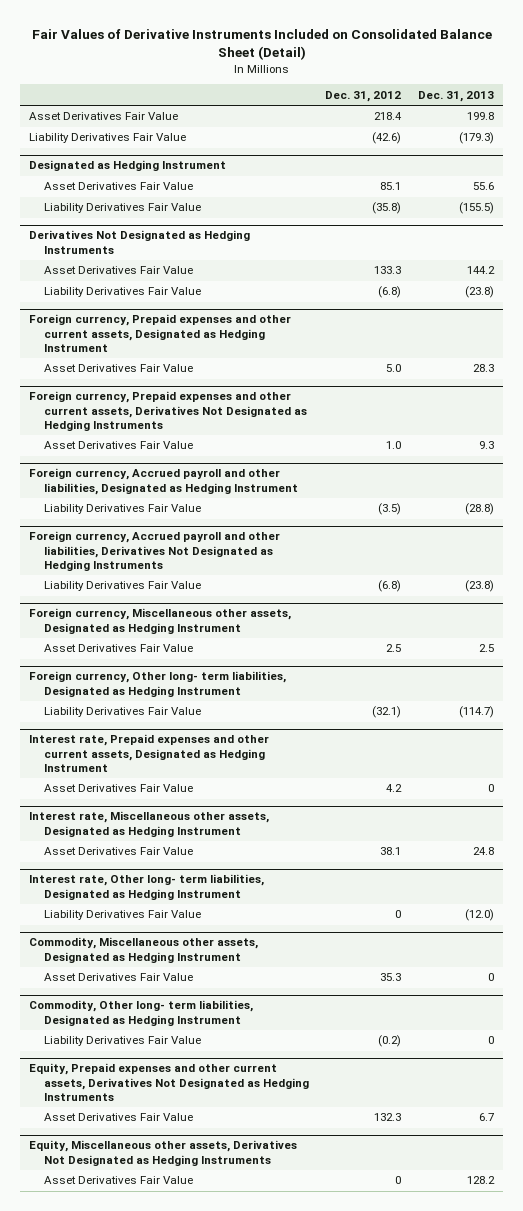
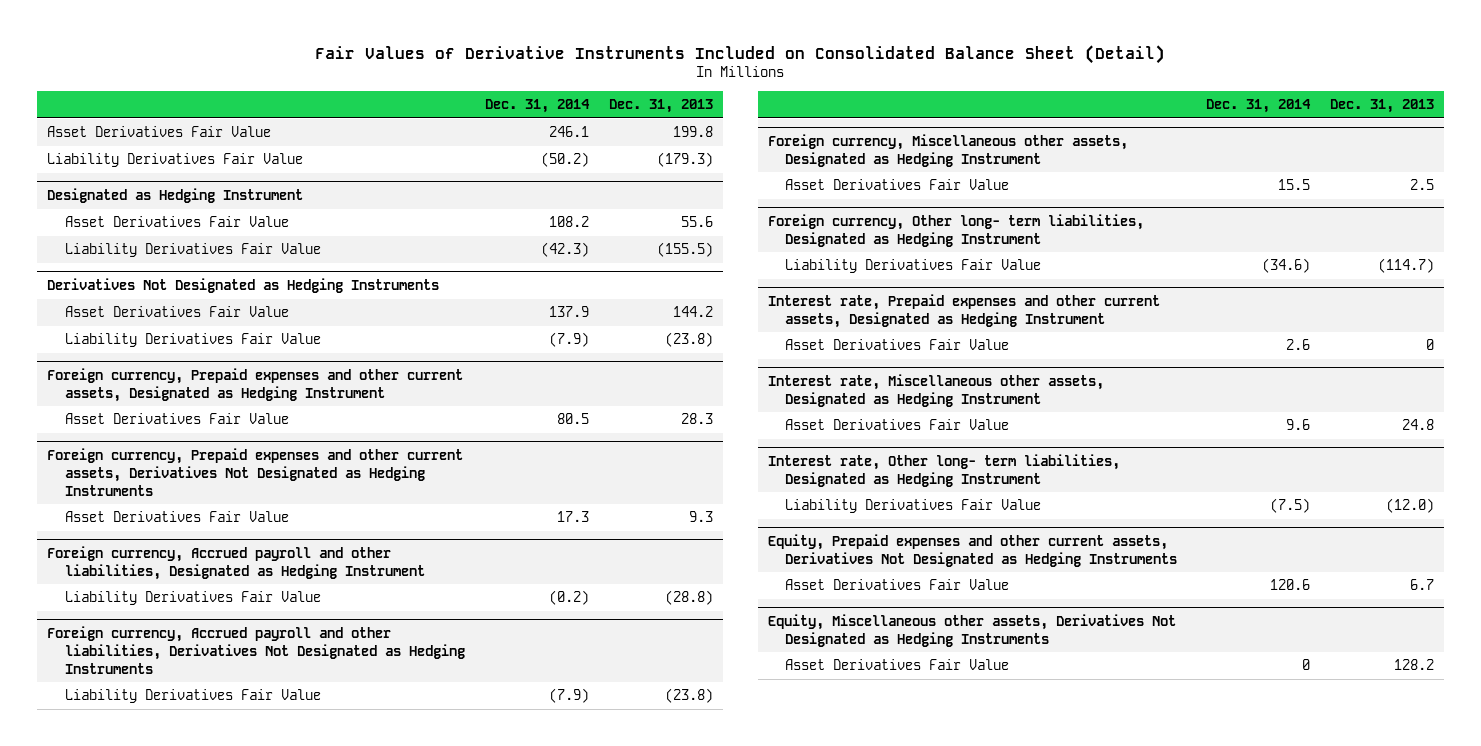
[325,90,402,102] Dec. 31, 2012 -> none
none -> [484,99,590,114] Dec. 31, 2014
[28,937,258,963] Commodity, Miscellaneous other assets, Designated as Hedging Instrument -> none
[43,973,193,982] Asset Derivatives Fair Value -> none
[28,1000,253,1026] Commodity, Other long- term liabilities, Designated as Hedging Instrument -> none
[43,1036,201,1047] Liability Derivatives Fair Value -> none

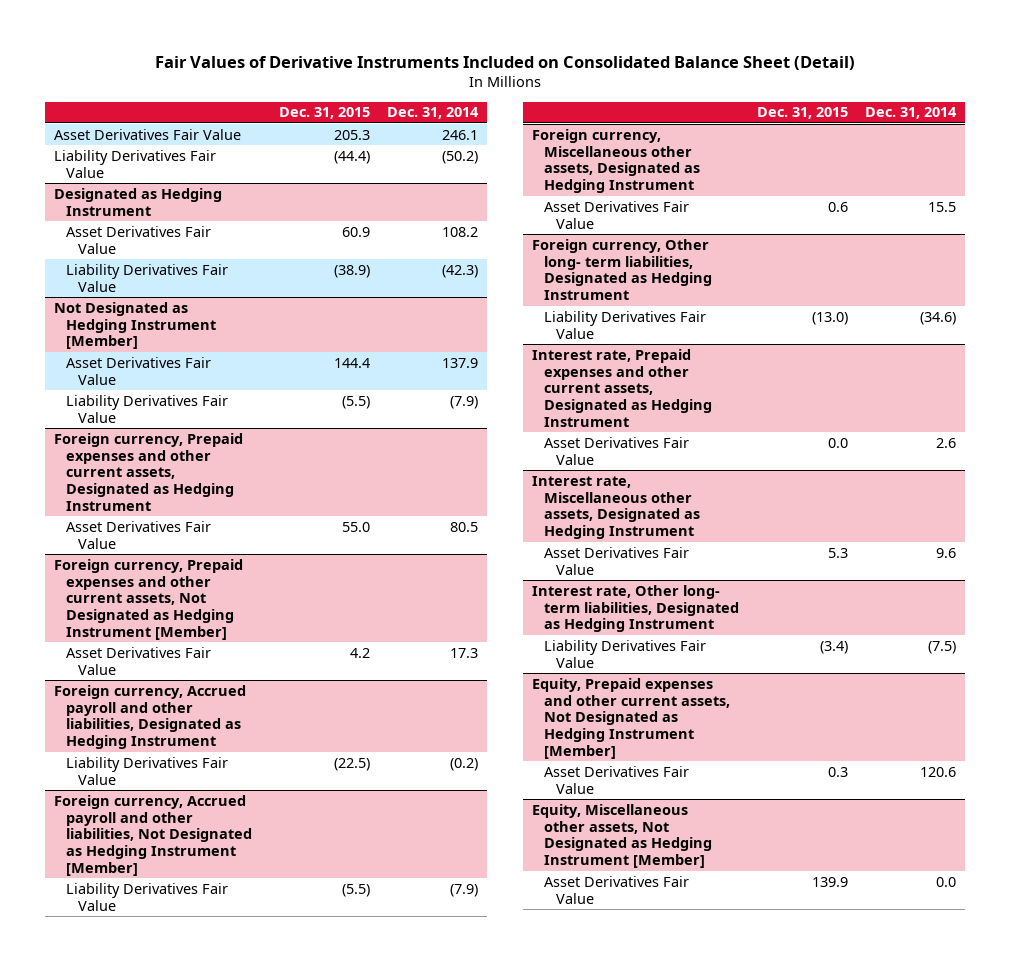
[609,99,714,114] Dec. 31, 2013 -> none
none -> [278,107,370,120] Dec. 31, 2015
[47,278,440,294] Derivatives Not Designated as Hedging Instruments -> [54,301,217,350] Not Designated as Hedging Instrument [Member]
[47,448,464,496] Foreign currency, Prepaid expenses and other current assets, Derivatives Not Designated as Hedging Instruments -> [54,558,244,641] Foreign currency, Prepaid expenses and other current assets, Not Designated as Hedging Instrument [Member]
[47,626,465,674] Foreign currency, Accrued payroll and other liabilities, Derivatives Not Designated as Hedging Instruments -> [54,794,253,877] Foreign currency, Accrued payroll and other liabilities, Not Designated as Hedging Instrument [Member]
[767,534,1178,567] Equity, Prepaid expenses and other current assets, Derivatives Not Designated as Hedging Instruments -> [532,677,731,760] Equity, Prepaid expenses and other current assets, Not Designated as Hedging Instrument [Member]
[767,614,1176,647] Equity, Miscellaneous other assets, Derivatives Not Designated as Hedging Instruments -> [532,803,713,869] Equity, Miscellaneous other assets, Not Designated as Hedging Instrument [Member]
[1301,659,1310,671] 0 -> [936,876,957,887] 0.0

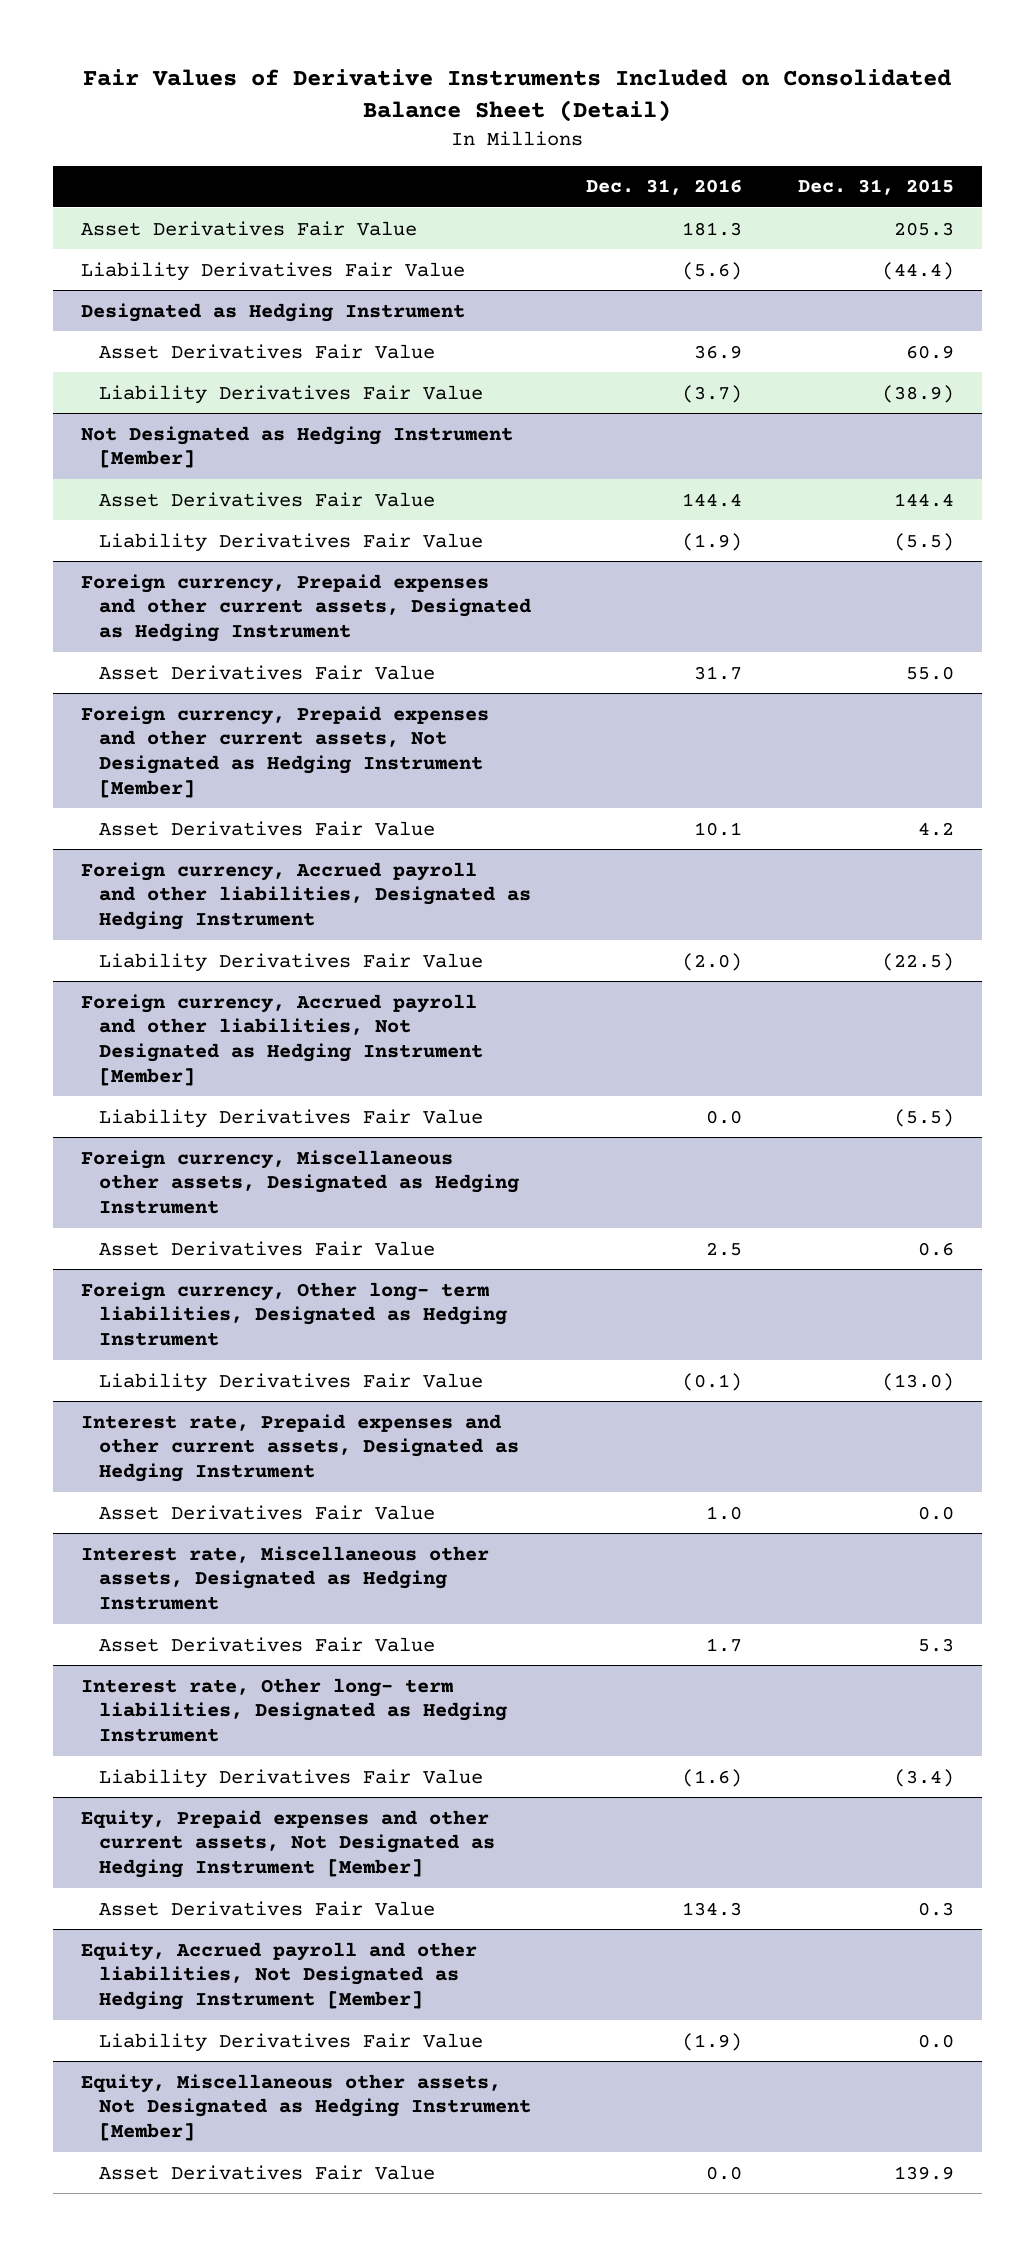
[387,107,480,120] Dec. 31, 2014 -> none
none -> [586,179,743,196] Dec. 31, 2016
none -> [80,1941,477,2011] Equity, Accrued payroll and other liabilities, Not Designated as Hedging Instrument [Member]
none -> [98,2032,483,2052] Liability Derivatives Fair Value

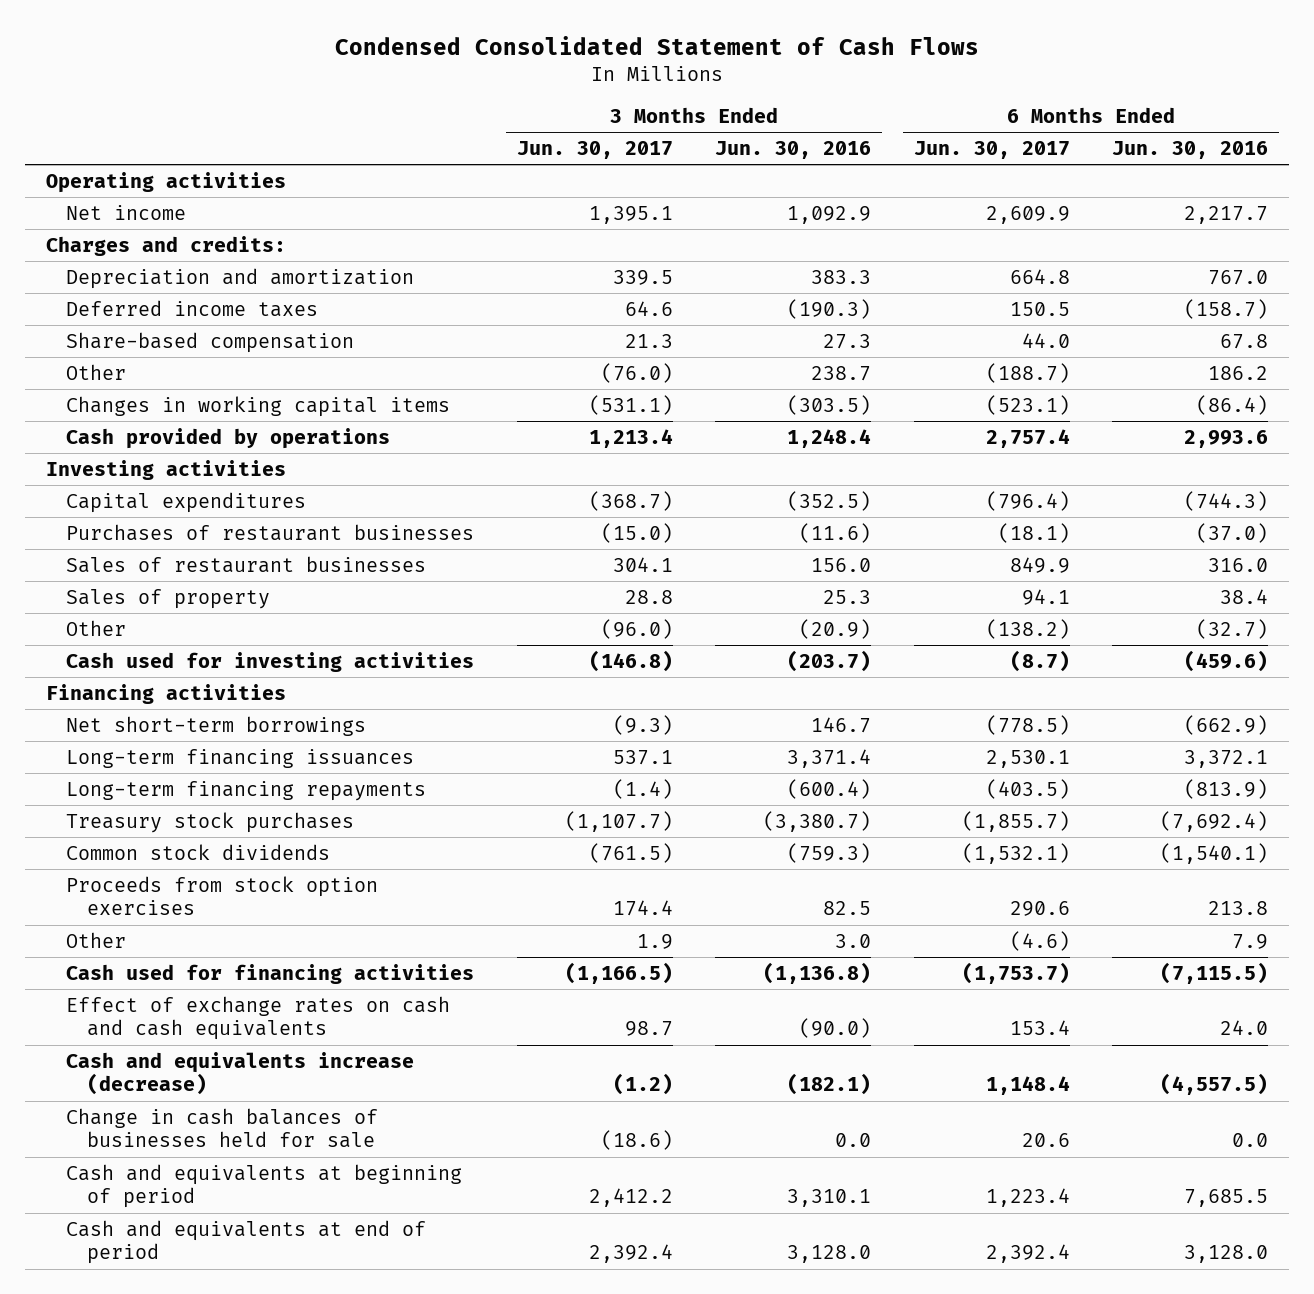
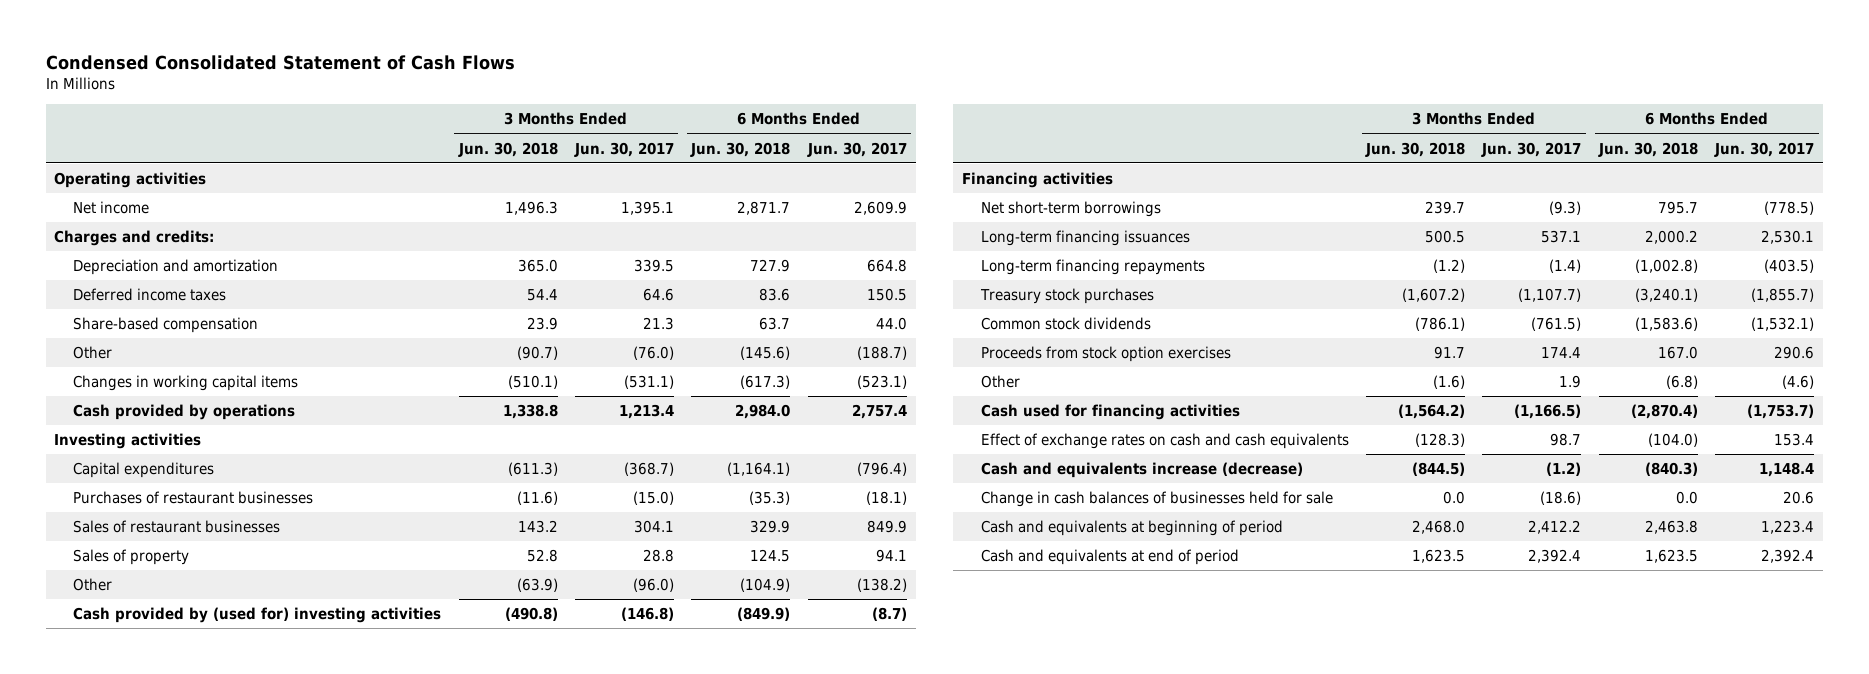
[715,141,872,160] Jun. 30, 2016 -> none
[1112,141,1269,160] Jun. 30, 2016 -> none
none -> [457,141,558,157] Jun. 30, 2018
none -> [690,141,791,157] Jun. 30, 2018
[66,651,475,672] Cash used for investing activities -> [73,607,442,624] Cash provided by (used for) investing activities

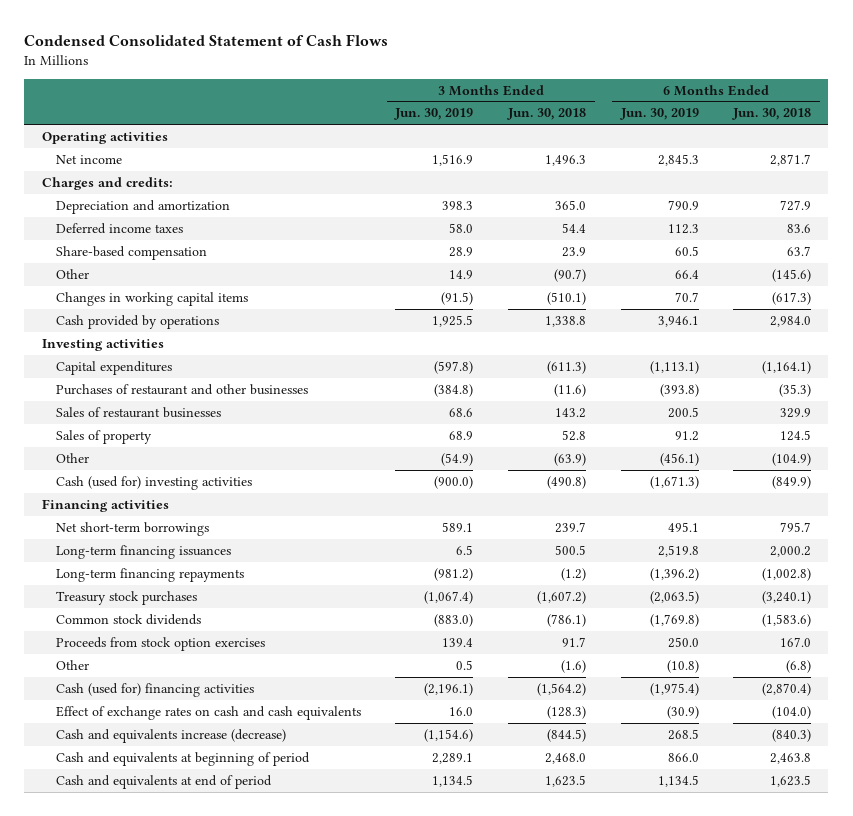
[574,141,675,157] Jun. 30, 2017 -> none
[806,141,907,157] Jun. 30, 2017 -> none
none -> [394,108,474,121] Jun. 30, 2019
none -> [619,108,699,121] Jun. 30, 2019
[73,491,314,505] Purchases of restaurant businesses -> [55,383,308,395] Purchases of restaurant and other businesses
[73,607,442,624] Cash provided by (used for) investing activities -> [55,475,252,490] Cash (used for) investing activities
[980,404,1240,421] Cash used for financing activities -> [55,682,254,697] Cash (used for) financing activities
[980,491,1333,508] Change in cash balances of businesses held for sale -> none

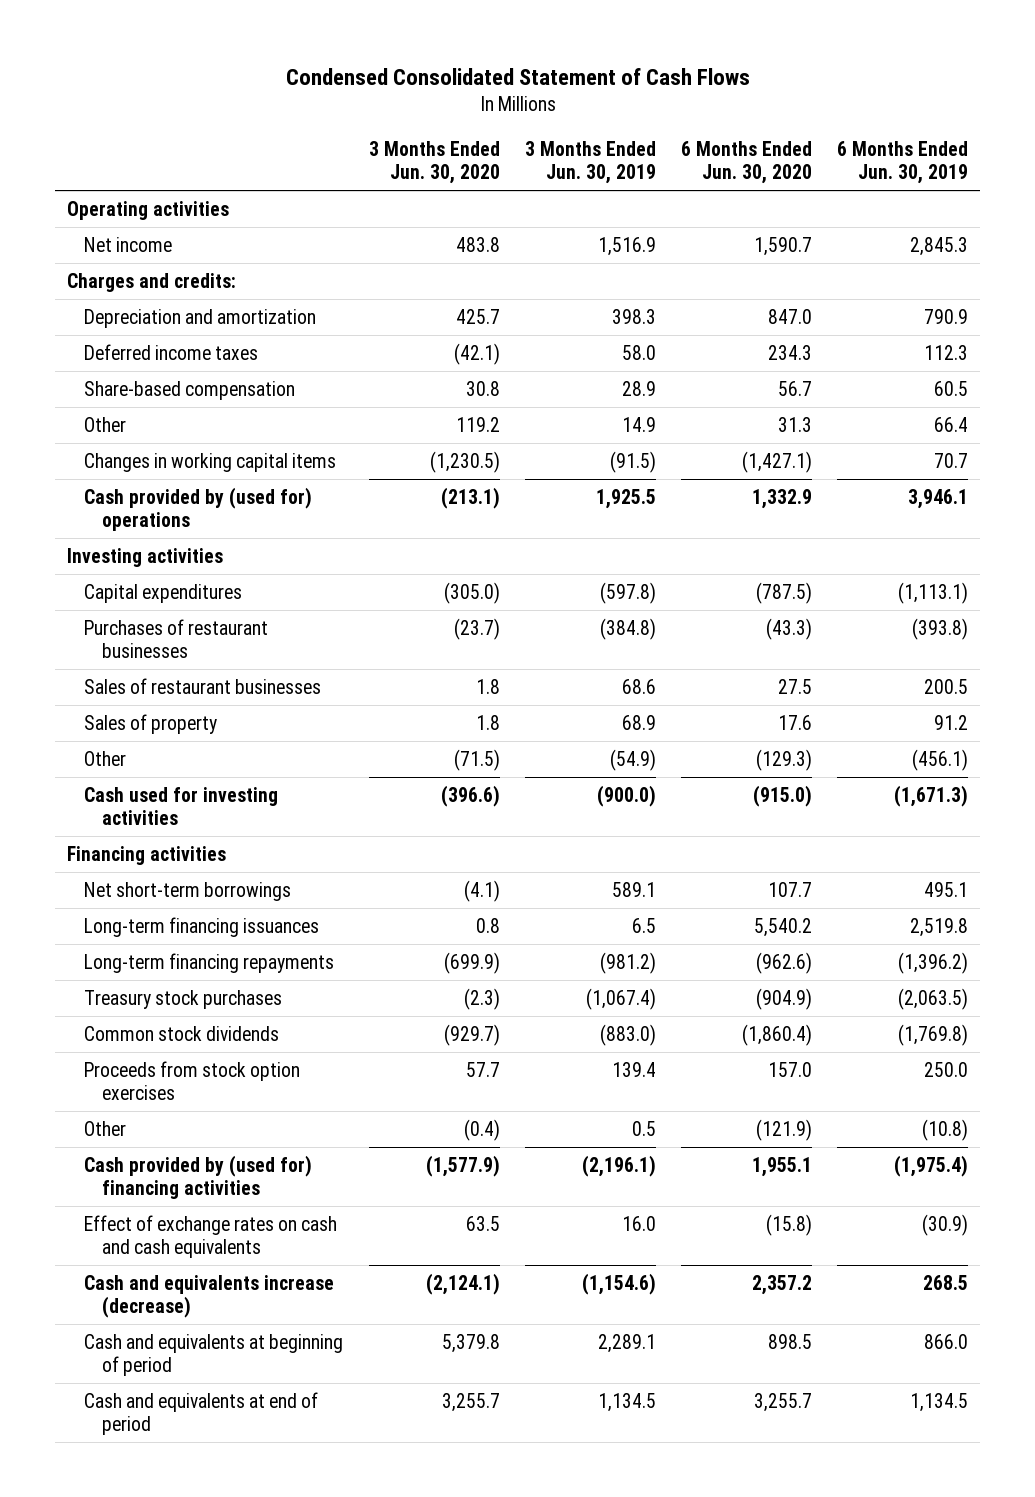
[507,108,587,121] Jun. 30, 2018 -> none
[732,108,812,121] Jun. 30, 2018 -> none
none -> [368,140,500,184] 3 Months Ended Jun. 30, 2020
none -> [680,140,812,184] 6 Months Ended Jun. 30, 2020
[55,314,219,329] Cash provided by operations -> [84,487,313,531] Cash provided by (used for) operations
[55,383,308,395] Purchases of restaurant and other businesses -> [84,619,269,658] Purchases of restaurant businesses
[55,475,252,490] Cash (used for) investing activities -> [84,787,279,825] Cash used for investing activities
[55,682,254,697] Cash (used for) financing activities -> [84,1155,313,1199] Cash provided by (used for) financing activities

